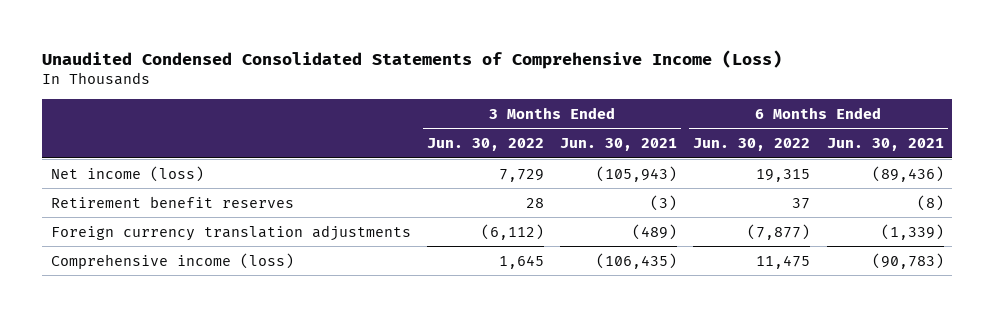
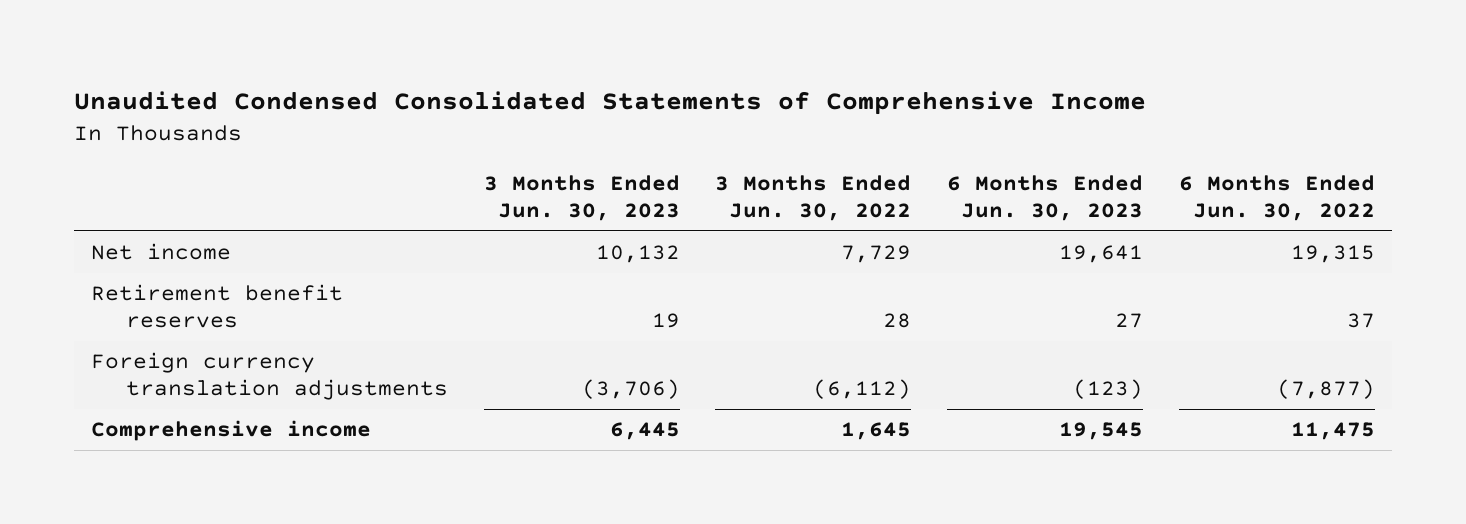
[42,49,783,69] Unaudited Condensed Consolidated Statements of Comprehensive Income (Loss) -> [73,91,1146,116] Unaudited Condensed Consolidated Statements of Comprehensive Income
[560,138,678,152] Jun. 30, 2021 -> none
[826,138,944,152] Jun. 30, 2021 -> none
none -> [483,174,680,222] 3 Months Ended Jun. 30, 2023
none -> [946,174,1143,222] 6 Months Ended Jun. 30, 2023
[50,165,204,182] Net income (loss) -> [91,243,232,261] Net income
[50,252,294,269] Comprehensive income (loss) -> [91,420,372,442] Comprehensive income

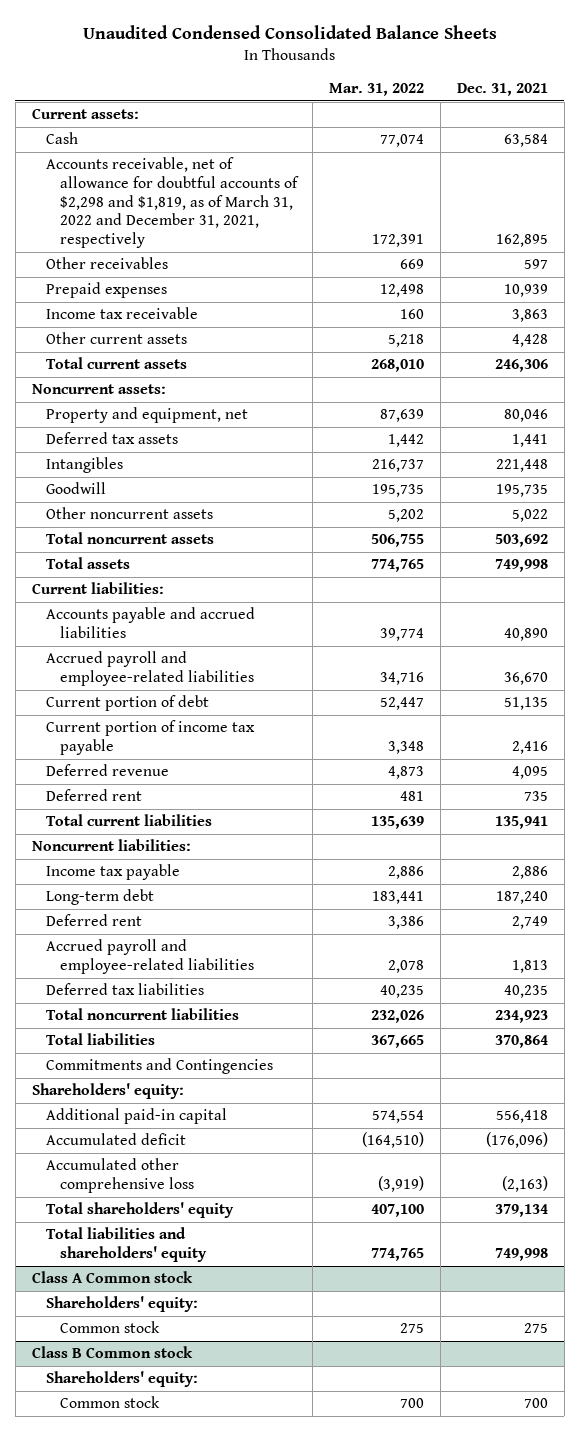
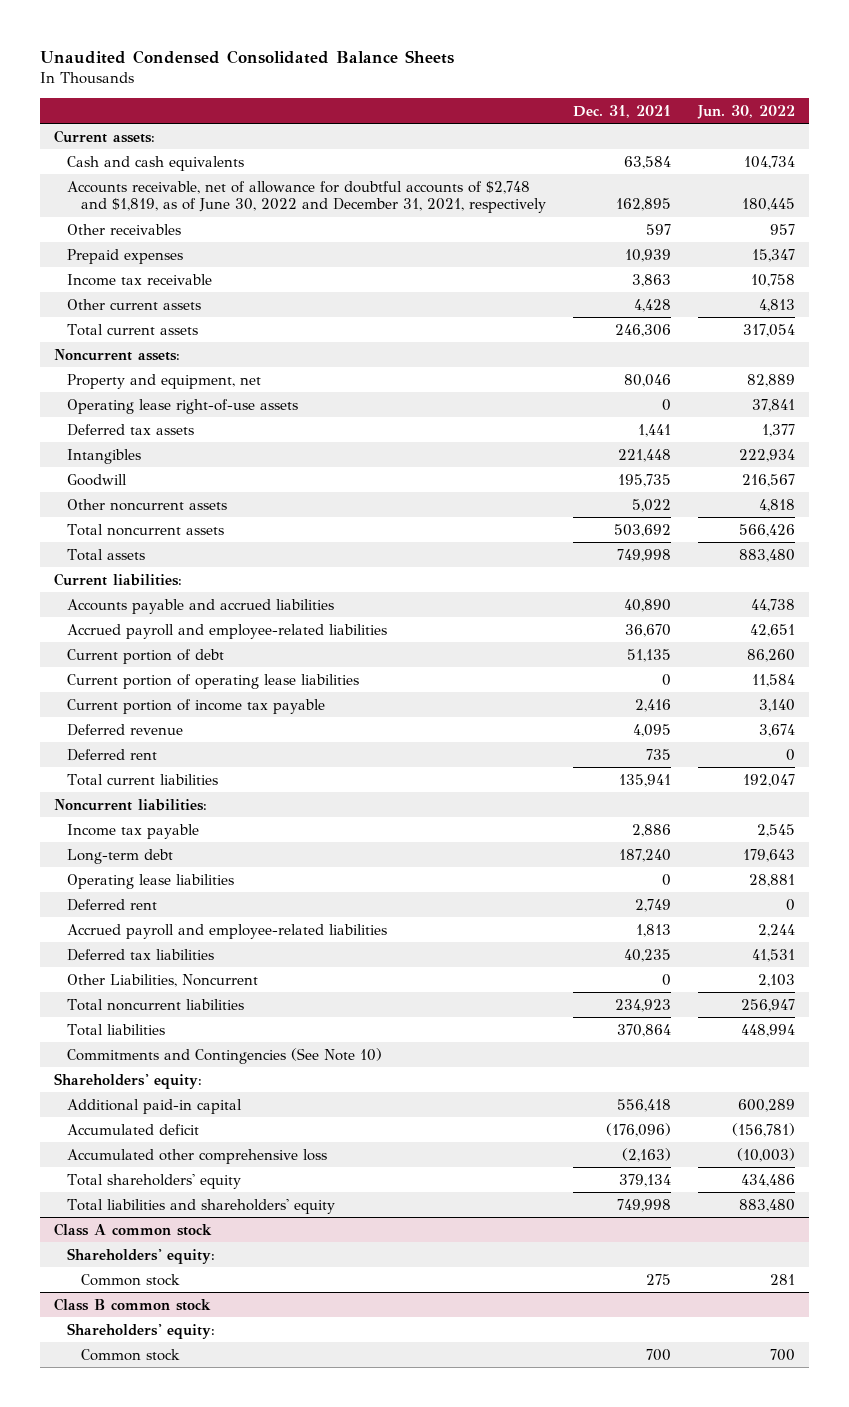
[329,83,425,97] Mar. 31, 2022 -> none
none -> [697,104,796,119] Jun. 30, 2022
[45,132,78,145] Cash -> [67,155,245,171] Cash and cash equivalents
[45,157,299,248] Accounts receivable, net of allowance for doubtful accounts of $2,298 and $1,819, as of March 31, 2022 and December 31, 2021, respectively -> [67,180,547,214] Accounts receivable, net of allowance for doubtful accounts of $2,748 and $1,819, as of June 30, 2022 and December 31, 2021, respectively
none -> [67,398,299,414] Operating lease right-of-use assets
none -> [67,673,360,689] Current portion of operating lease liabilities
none -> [67,873,235,889] Operating lease liabilities
none -> [67,973,259,987] Other Liabilities, Noncurrent
[45,1058,273,1075] Commitments and Contingencies -> [67,1047,383,1064] Commitments and Contingencies (See Note 10)
[31,1271,193,1284] Class A Common stock -> [53,1222,212,1236] Class A common stock
[31,1346,193,1359] Class B Common stock -> [53,1297,211,1311] Class B common stock

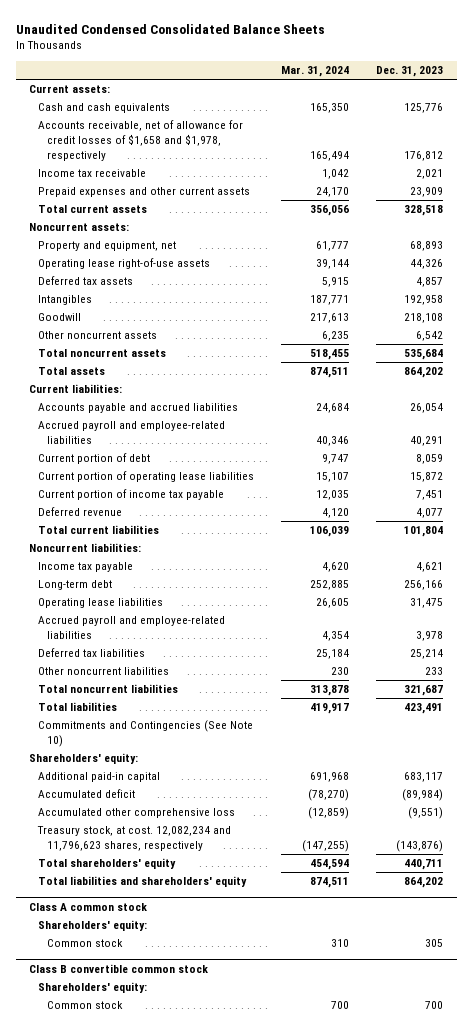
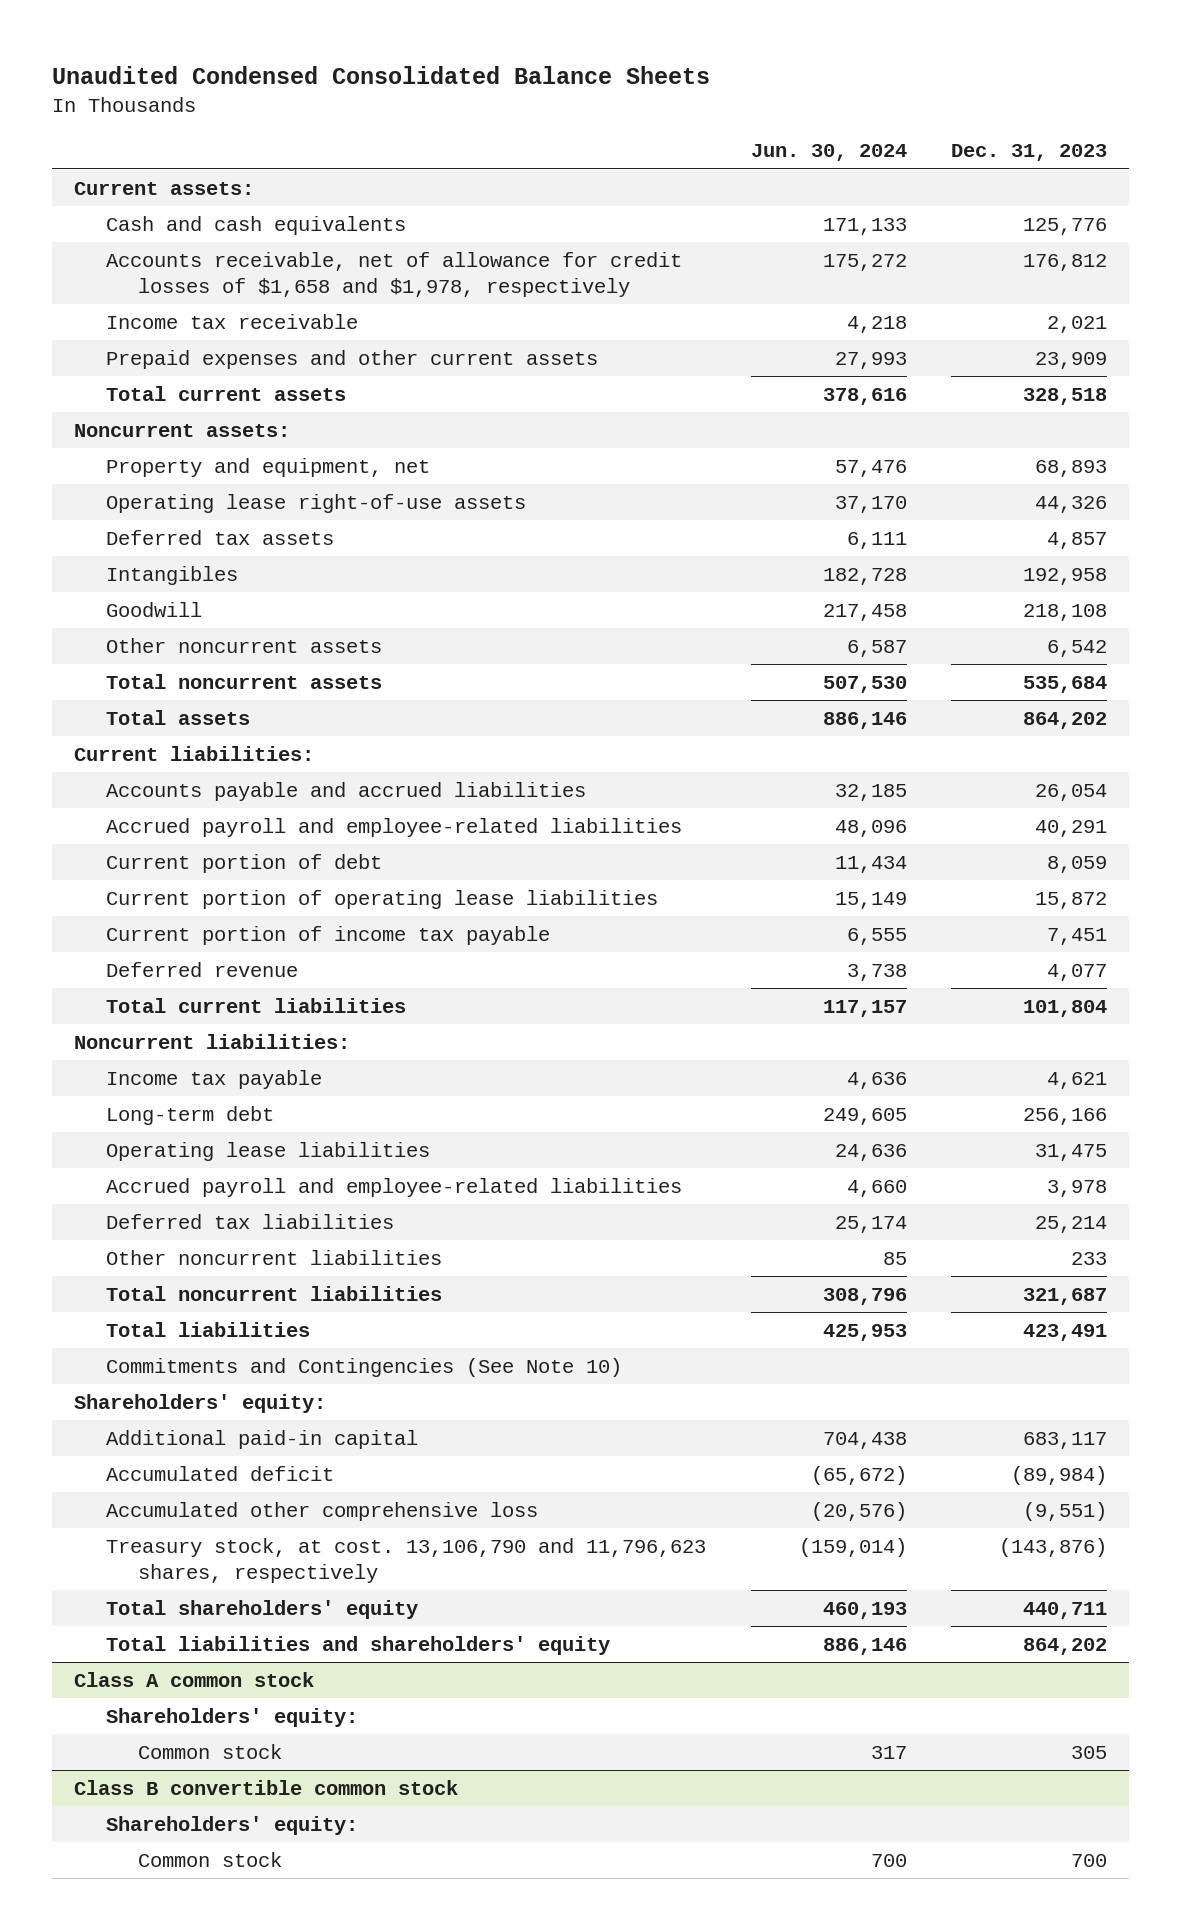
[281,66,350,78] Mar. 31, 2024 -> none
none -> [750,144,907,162] Jun. 30, 2024
[36,826,231,852] Treasury stock, at cost. 12,082,234 and 11,796,623 shares, respectively -> [106,1537,707,1584] Treasury stock, at cost. 13,106,790 and 11,796,623 shares, respectively

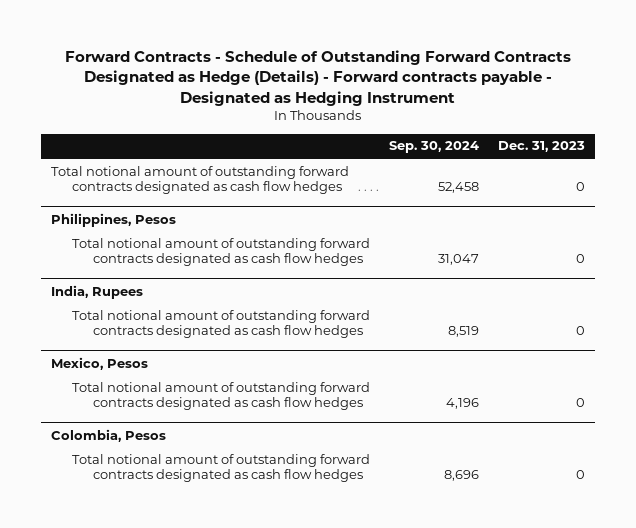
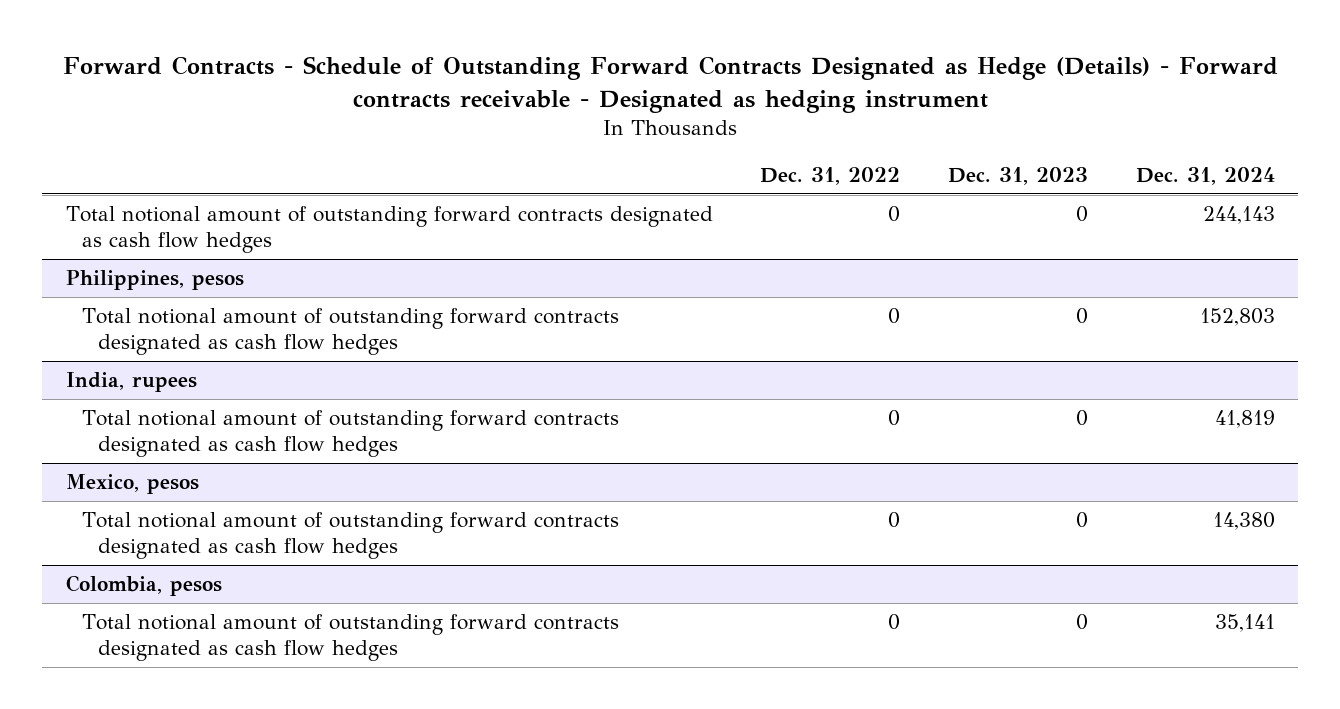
[64,49,571,106] Forward Contracts - Schedule of Outstanding Forward Contracts Designated as Hedge (Details) - Forward contracts payable - Designated as Hedging Instrument -> [63,56,1279,113] Forward Contracts - Schedule of Outstanding Forward Contracts Designated as Hedge (Details) - Forward contracts receivable - Designated as hedging instrument
[388,141,479,154] Sep. 30, 2024 -> none
none -> [760,166,901,185] Dec. 31, 2022
none -> [1135,166,1275,185] Dec. 31, 2024
[50,212,176,227] Philippines, Pesos -> [65,270,244,291] Philippines, pesos
[50,284,143,299] India, Rupees -> [65,372,197,393] India, rupees
[50,356,148,370] Mexico, Pesos -> [65,474,199,495] Mexico, pesos
[50,428,166,442] Colombia, Pesos -> [65,575,222,597] Colombia, pesos

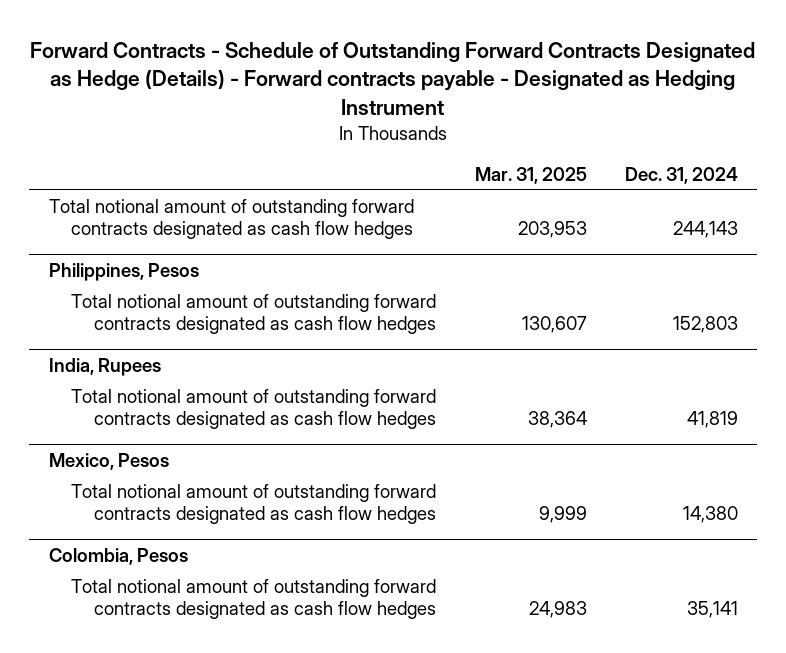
[63,56,1279,113] Forward Contracts - Schedule of Outstanding Forward Contracts Designated as Hedge (Details) - Forward contracts receivable - Designated as hedging instrument -> [30,41,756,115] Forward Contracts - Schedule of Outstanding Forward Contracts Designated as Hedge (Details) - Forward contracts payable - Designated as Hedging Instrument
[760,166,901,185] Dec. 31, 2022 -> none
[948,166,1089,185] Dec. 31, 2023 -> none
none -> [474,166,587,184] Mar. 31, 2025
[65,270,244,291] Philippines, pesos -> [48,263,199,282] Philippines, Pesos
[65,372,197,393] India, rupees -> [48,358,161,377] India, Rupees
[65,474,199,495] Mexico, pesos -> [48,453,169,471] Mexico, Pesos
[65,575,222,597] Colombia, pesos -> [48,548,188,566] Colombia, Pesos

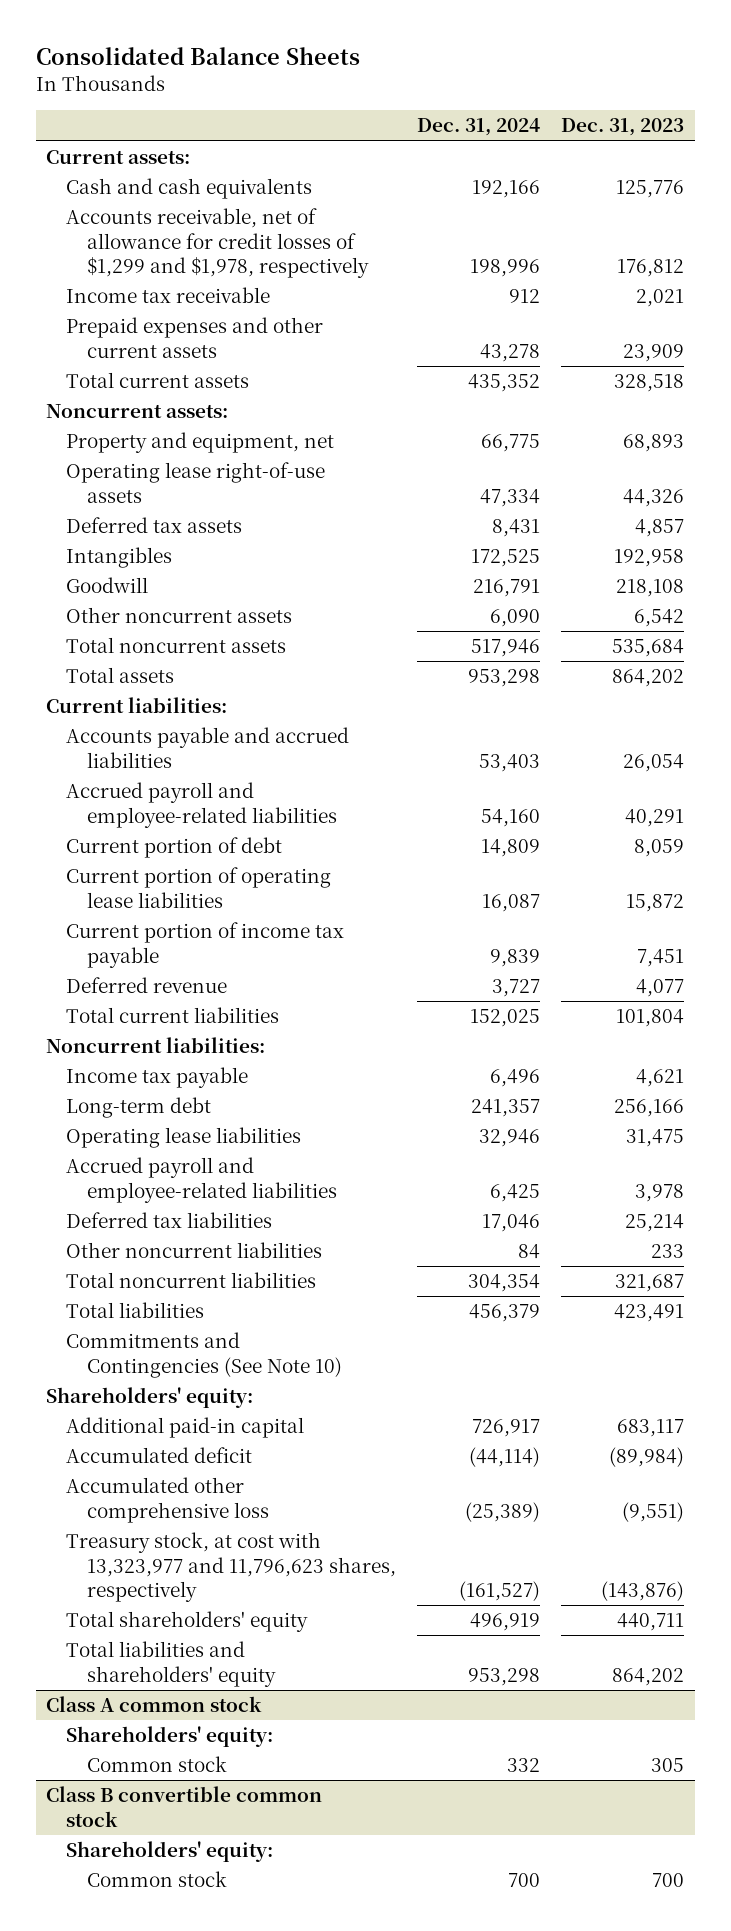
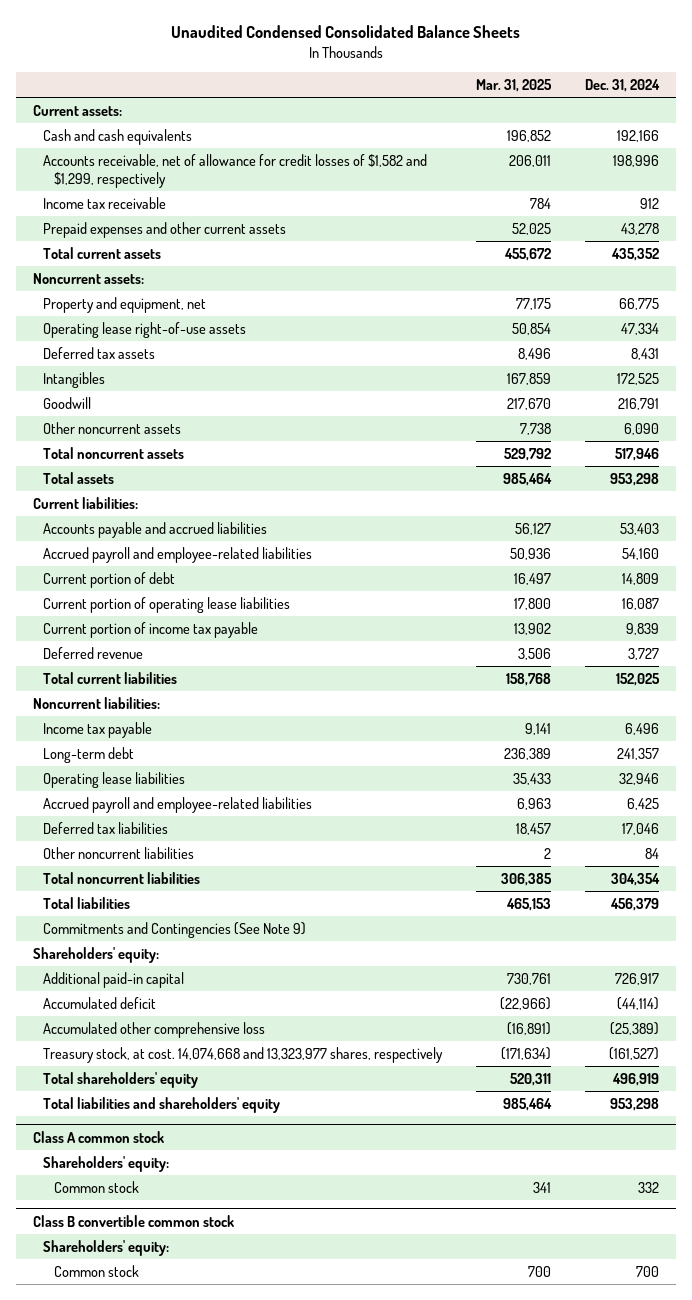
[35,47,360,66] Consolidated Balance Sheets -> [170,25,520,39] Unaudited Condensed Consolidated Balance Sheets
[561,118,685,137] Dec. 31, 2023 -> none
none -> [476,78,553,92] Mar. 31, 2025
[66,208,369,279] Accounts receivable, net of allowance for credit losses of $1,299 and $1,978, respectively -> [43,153,428,188] Accounts receivable, net of allowance for credit losses of $1,582 and $1,299, respectively
[66,1332,342,1378] Commitments and Contingencies (See Note 10) -> [43,921,307,938] Commitments and Contingencies (See Note 9)
[66,1532,396,1603] Treasury stock, at cost with 13,323,977 and 11,796,623 shares, respectively -> [43,1046,444,1063] Treasury stock, at cost. 14,074,668 and 13,323,977 shares, respectively

